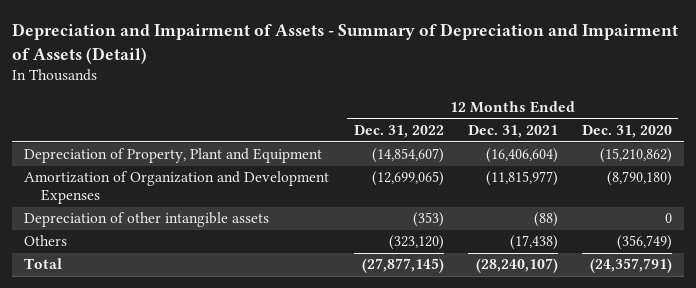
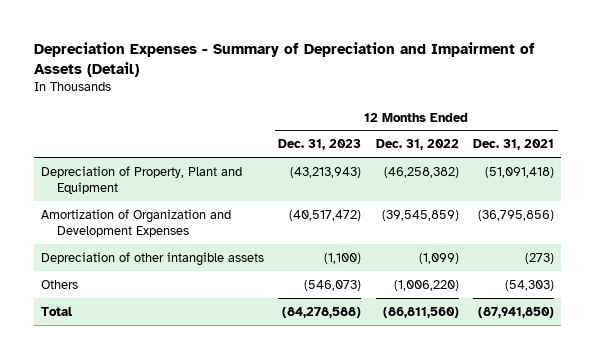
[12,23,679,64] Depreciation and Impairment of Assets - Summary of Depreciation and Impairment of Assets (Detail) -> [34,42,536,77] Depreciation Expenses - Summary of Depreciation and Impairment of Assets (Detail)
[581,125,672,139] Dec. 31, 2020 -> none
none -> [278,139,362,151] Dec. 31, 2023
[371,148,444,164] (14,854,607) -> [383,166,459,178] (46,258,382)
[485,148,558,164] (16,406,604) -> [484,166,554,178] (51,091,418)
[371,171,444,187] (12,699,065) -> [381,209,459,221] (39,545,859)
[485,171,558,187] (11,815,977) -> [477,209,554,221] (36,795,856)
[412,212,444,228] (353) -> [418,252,459,264] (1,099)
[533,212,558,228] (88) -> [524,252,554,264] (273)
[388,235,444,251] (323,120) -> [393,279,459,291] (1,006,220)
[509,235,558,251] (17,438) -> [504,279,554,291] (54,303)
[361,258,444,274] (27,877,145) -> [382,306,459,318] (86,811,560)
[475,258,558,274] (28,240,107) -> [477,306,554,318] (87,941,850)

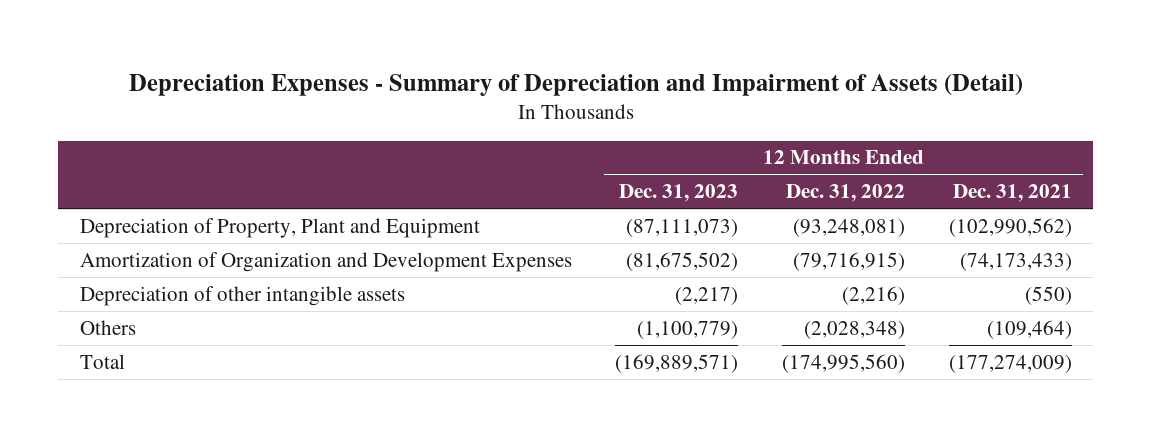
[290,166,362,178] (43,213,943) -> [626,218,739,237] (87,111,073)
[383,166,459,178] (46,258,382) -> [793,218,906,237] (93,248,081)
[484,166,554,178] (51,091,418) -> [948,217,1072,237] (102,990,562)
[289,209,362,221] (40,517,472) -> [626,251,739,271] (81,675,502)
[381,209,459,221] (39,545,859) -> [793,251,906,271] (79,716,915)
[477,209,554,221] (36,795,856) -> [959,252,1072,271] (74,173,433)
[324,252,362,264] (1,100) -> [675,286,739,305] (2,217)
[418,252,459,264] (1,099) -> [842,285,906,305] (2,216)
[524,252,554,264] (273) -> [1024,285,1072,305] (550)
[304,279,362,291] (546,073) -> [637,320,739,339] (1,100,779)
[393,279,459,291] (1,006,220) -> [804,320,906,339] (2,028,348)
[504,279,554,291] (54,303) -> [986,319,1072,339] (109,464)
[282,306,362,318] (84,278,588) -> [615,353,739,373] (169,889,571)
[382,306,459,318] (86,811,560) -> [782,353,906,373] (174,995,560)
[477,306,554,318] (87,941,850) -> [948,354,1072,373] (177,274,009)

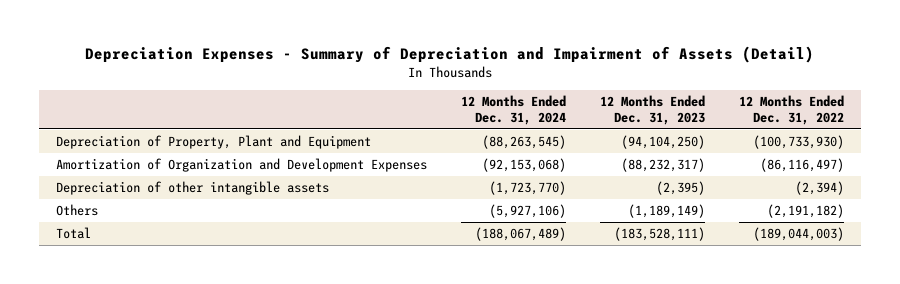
[952,184,1072,203] Dec. 31, 2021 -> none
none -> [461,94,567,126] 12 Months Ended Dec. 31, 2024
[626,218,739,237] (87,111,073) -> [621,134,706,149] (94,104,250)
[793,218,906,237] (93,248,081) -> [753,134,845,149] (100,733,930)
[626,251,739,271] (81,675,502) -> [621,157,706,172] (88,232,317)
[793,251,906,271] (79,716,915) -> [760,157,845,172] (86,116,497)
[675,286,739,305] (2,217) -> [656,180,706,195] (2,395)
[842,285,906,305] (2,216) -> [795,180,845,195] (2,394)
[637,320,739,339] (1,100,779) -> [628,203,706,218] (1,189,149)
[804,320,906,339] (2,028,348) -> [767,203,845,218] (2,191,182)
[615,353,739,373] (169,889,571) -> [614,226,706,241] (183,528,111)
[782,353,906,373] (174,995,560) -> [753,226,845,241] (189,044,003)

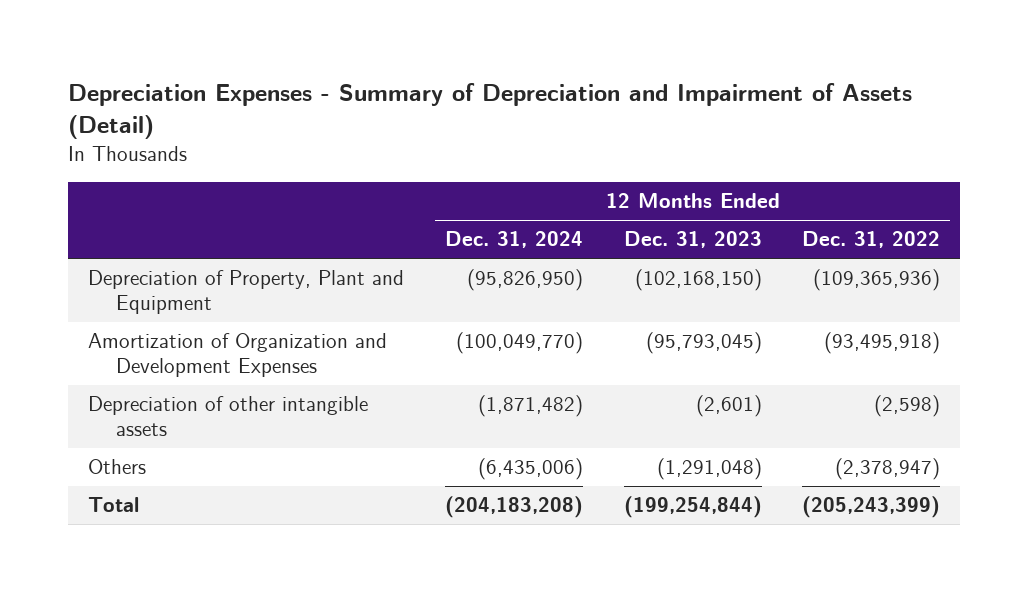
[482,134,567,149] (88,263,545) -> [466,269,583,292] (95,826,950)
[621,134,706,149] (94,104,250) -> [634,269,762,292] (102,168,150)
[753,134,845,149] (100,733,930) -> [813,269,941,292] (109,365,936)
[482,157,567,172] (92,153,068) -> [455,332,583,355] (100,049,770)
[621,157,706,172] (88,232,317) -> [645,332,762,355] (95,793,045)
[760,157,845,172] (86,116,497) -> [824,332,941,355] (93,495,918)
[489,180,567,195] (1,723,770) -> [477,395,583,418] (1,871,482)
[656,180,706,195] (2,395) -> [695,395,762,418] (2,601)
[795,180,845,195] (2,394) -> [874,395,941,418] (2,598)
[489,203,567,218] (5,927,106) -> [477,458,583,481] (6,435,006)
[628,203,706,218] (1,189,149) -> [656,458,762,481] (1,291,048)
[767,203,845,218] (2,191,182) -> [835,458,941,481] (2,378,947)
[475,226,567,241] (188,067,489) -> [444,496,583,519] (204,183,208)
[614,226,706,241] (183,528,111) -> [623,496,762,519] (199,254,844)
[753,226,845,241] (189,044,003) -> [802,496,941,519] (205,243,399)

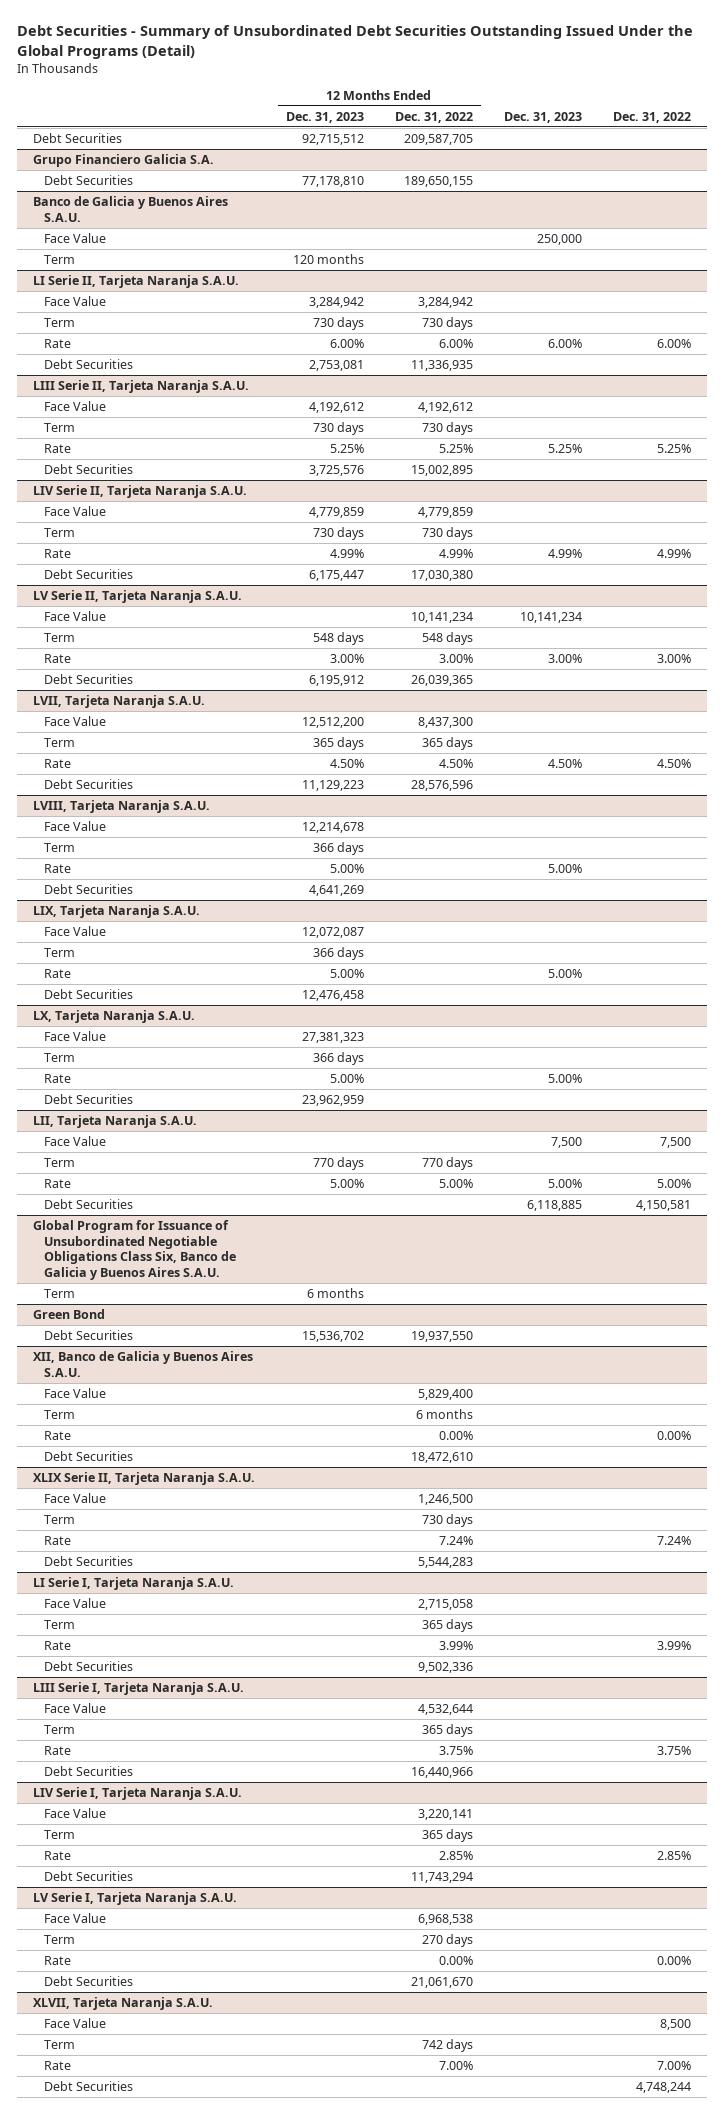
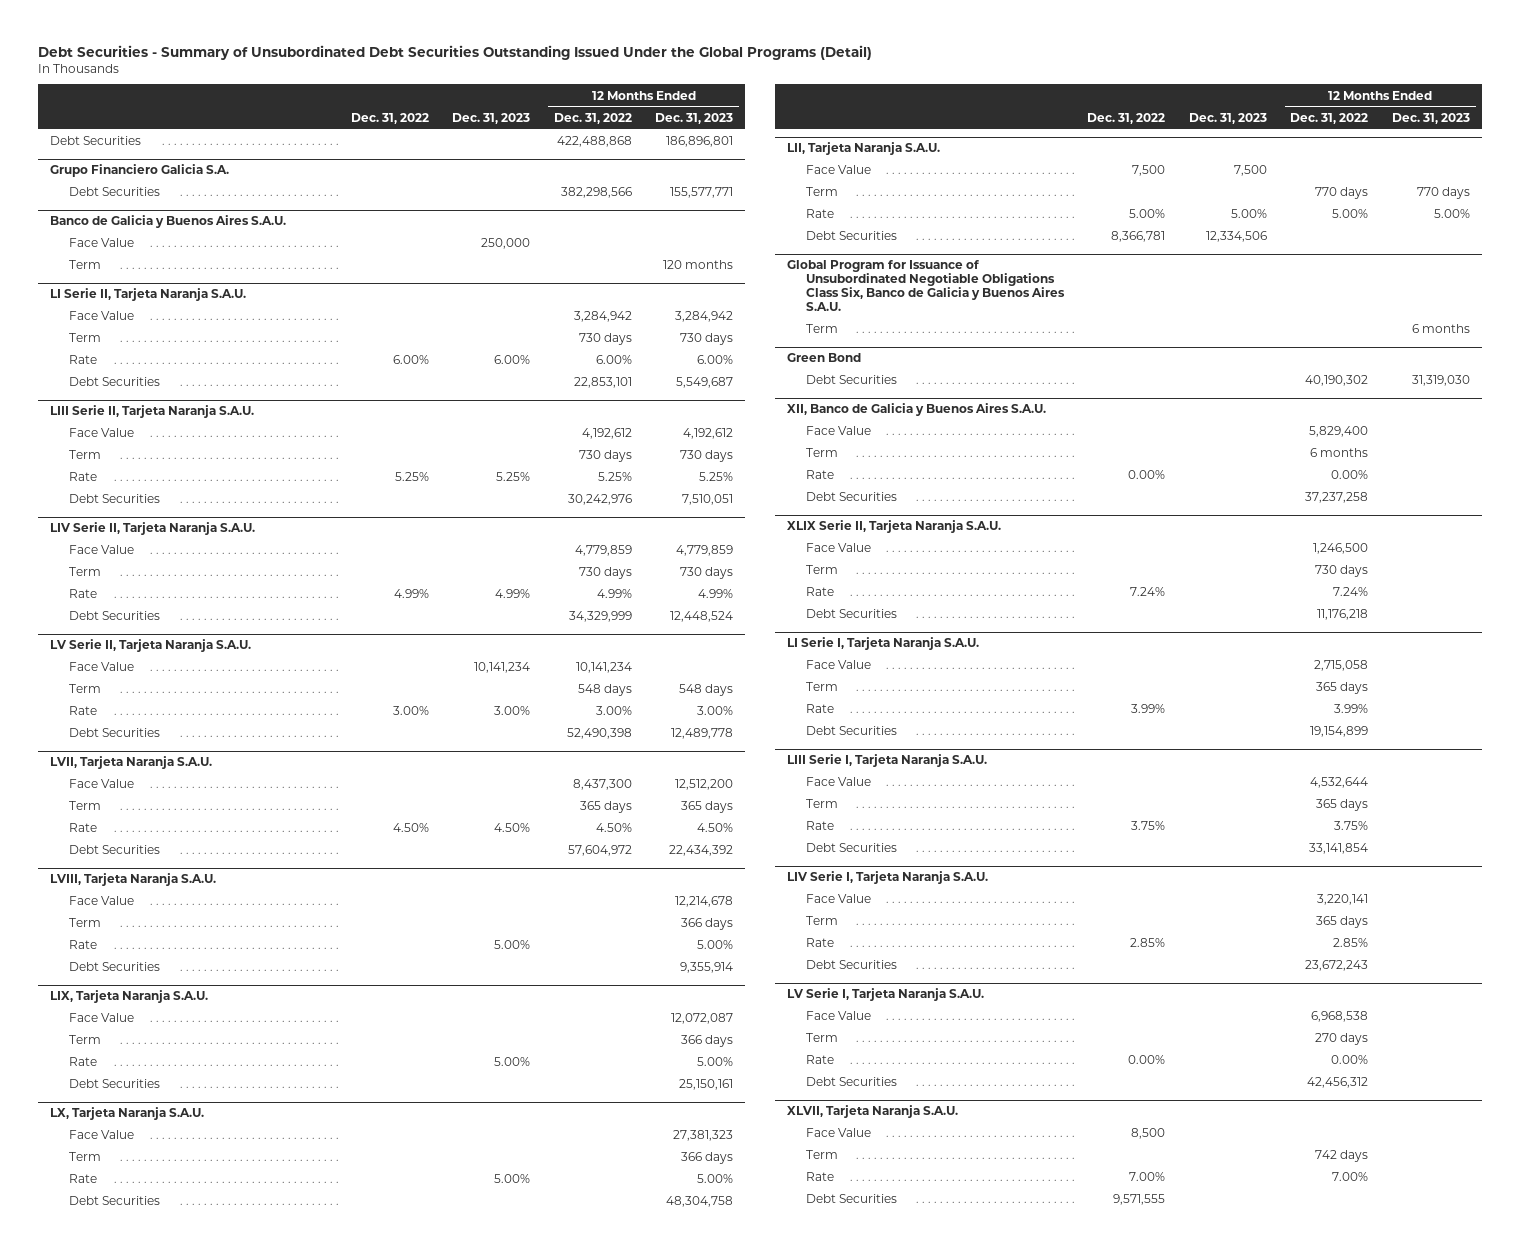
[301,133,364,145] 92,715,512 -> [666,136,734,148] 186,896,801
[403,133,473,145] 209,587,705 -> [556,136,632,148] 422,488,868
[301,175,364,187] 77,178,810 -> [670,187,734,199] 155,577,771
[403,175,473,187] 189,650,155 -> [560,187,632,199] 382,298,566
[308,359,364,371] 2,753,081 -> [676,377,734,389] 5,549,687
[410,359,473,371] 11,336,935 -> [573,377,632,389] 22,853,101
[308,464,364,476] 3,725,576 -> [682,494,734,506] 7,510,051
[410,464,473,476] 15,002,895 -> [567,494,632,506] 30,242,976
[308,569,364,581] 6,175,447 -> [670,611,734,623] 12,448,524
[410,569,473,581] 17,030,380 -> [568,611,632,623] 34,329,999
[308,674,364,686] 6,195,912 -> [671,728,734,740] 12,489,778
[410,674,473,686] 26,039,365 -> [566,728,632,740] 52,490,398
[301,779,364,791] 11,129,223 -> [669,845,734,857] 22,434,392
[410,779,473,791] 28,576,596 -> [567,845,632,857] 57,604,972
[308,884,364,896] 4,641,269 -> [680,962,734,974] 9,355,914
[301,989,364,1001] 12,476,458 -> [679,1079,734,1091] 25,150,161
[301,1094,364,1106] 23,962,959 -> [666,1196,734,1208] 48,304,758
[526,1199,582,1211] 6,118,885 -> [1205,231,1267,243] 12,334,506
[636,1199,692,1211] 4,150,581 -> [1111,231,1166,243] 8,366,781
[301,1330,364,1342] 15,536,702 -> [1412,375,1471,387] 31,319,030
[410,1330,473,1342] 19,937,550 -> [1305,375,1369,387] 40,190,302
[410,1451,473,1463] 18,472,610 -> [1305,492,1369,504] 37,237,258
[417,1556,473,1568] 5,544,283 -> [1317,609,1369,621] 11,176,218
[417,1661,473,1673] 9,502,336 -> [1310,726,1369,738] 19,154,899
[410,1766,473,1778] 16,440,966 -> [1309,843,1369,855] 33,141,854
[410,1871,473,1883] 11,743,294 -> [1305,960,1369,972] 23,672,243
[410,1976,473,1988] 21,061,670 -> [1307,1077,1369,1089] 42,456,312
[636,2081,692,2093] 4,748,244 -> [1113,1194,1166,1206] 9,571,555

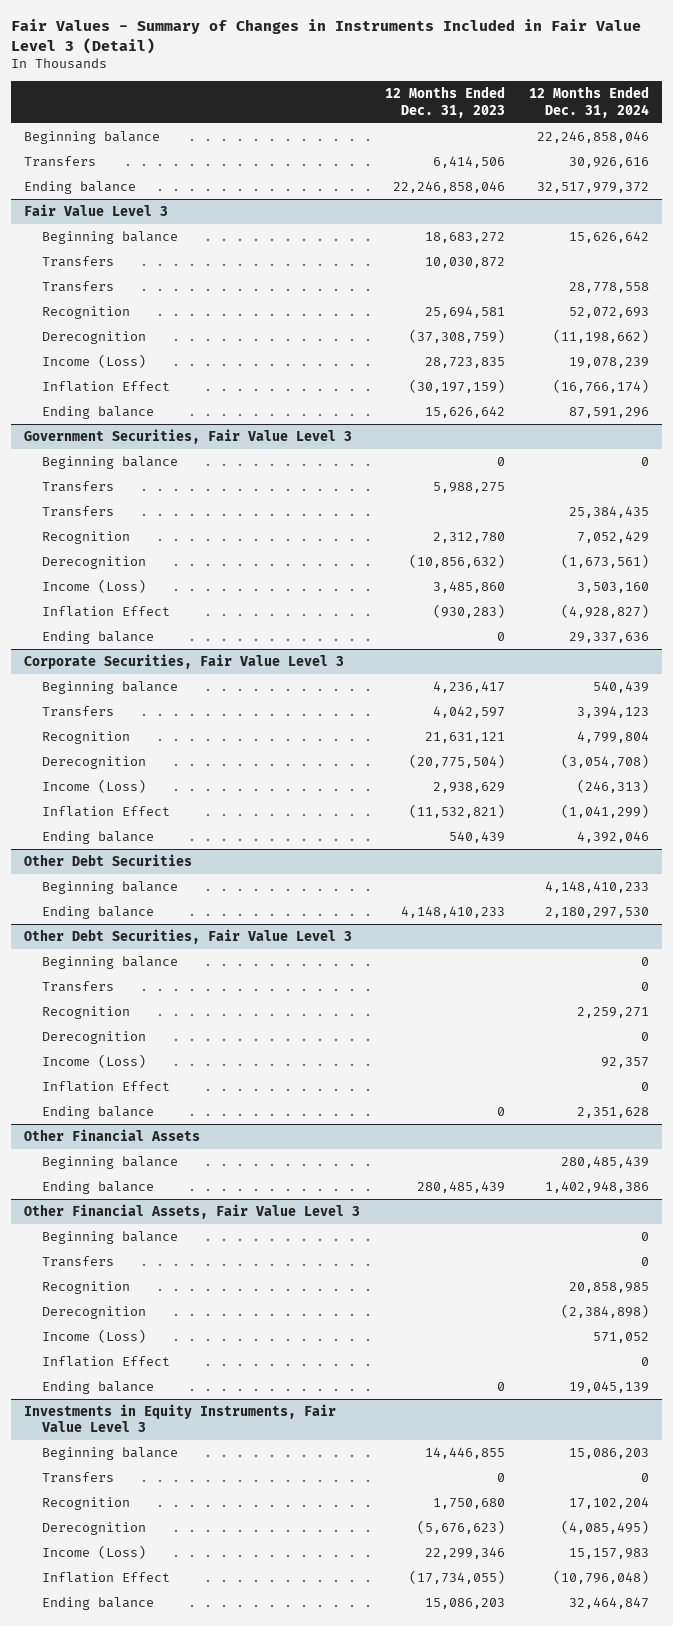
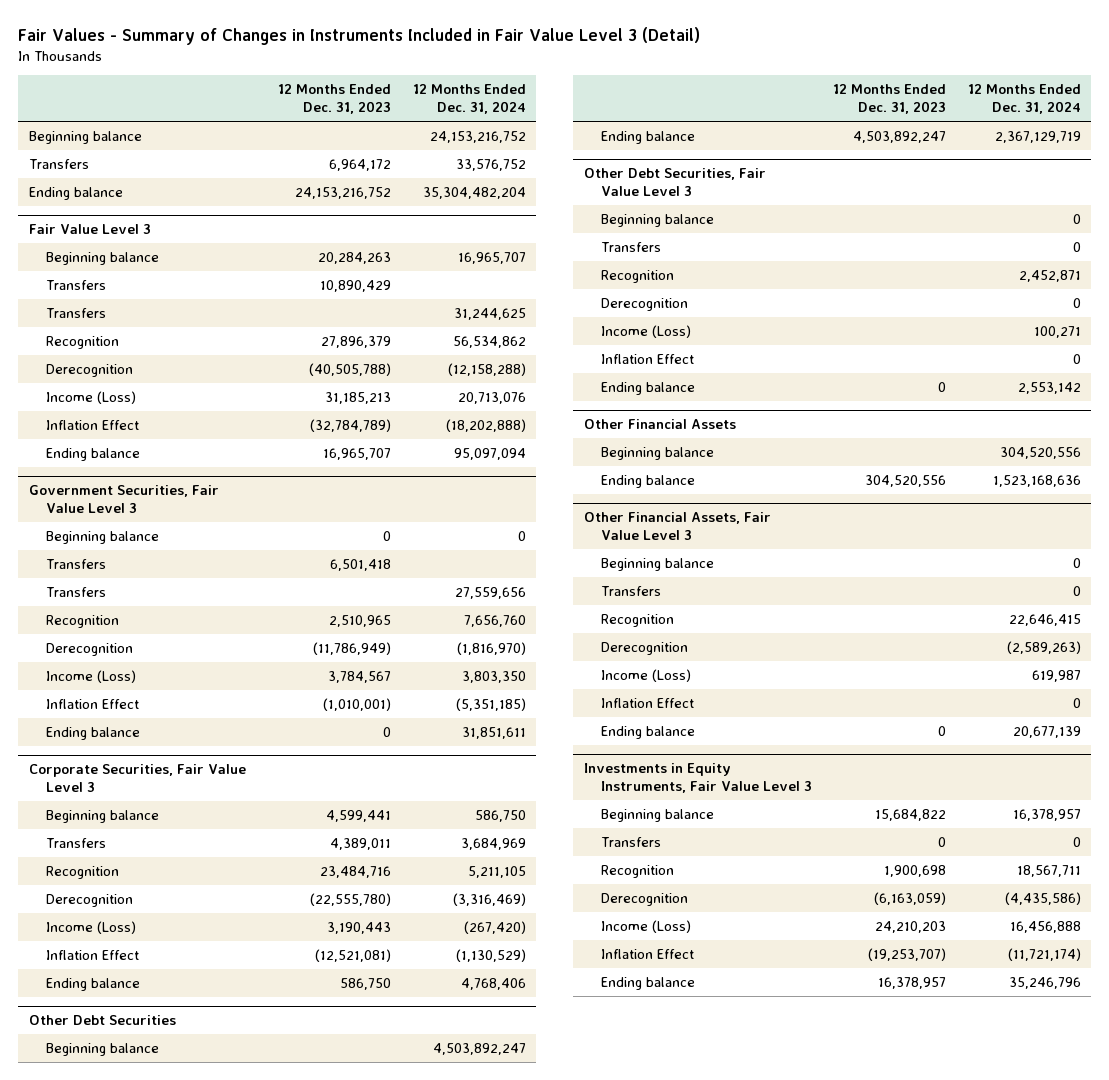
[537,130,650,143] 22,246,858,046 -> [429,130,526,143] 24,153,216,752
[432,155,505,168] 6,414,506 -> [329,158,392,171] 6,964,172
[569,156,650,168] 30,926,616 -> [455,158,526,171] 33,576,752
[392,180,505,193] 22,246,858,046 -> [295,186,392,199] 24,153,216,752
[537,181,650,193] 32,517,979,372 -> [422,186,526,199] 35,304,482,204
[424,231,505,243] 18,683,272 -> [318,251,392,264] 20,284,263
[569,230,650,243] 15,626,642 -> [457,251,526,264] 16,965,707
[424,256,505,268] 10,030,872 -> [320,279,392,292] 10,890,429
[569,281,650,293] 28,778,558 -> [453,307,526,320] 31,244,625
[424,305,505,318] 25,694,581 -> [321,335,392,348] 27,896,379
[569,306,650,318] 52,072,693 -> [452,335,526,348] 56,534,862
[408,328,505,343] (37,308,759) -> [309,362,392,376] (40,505,788)
[553,328,650,343] (11,198,662) -> [447,362,526,376] (12,158,288)
[424,356,505,368] 28,723,835 -> [325,391,392,404] 31,185,213
[569,356,650,368] 19,078,239 -> [457,391,526,404] 20,713,076
[408,378,505,393] (30,197,159) -> [310,418,392,432] (32,784,789)
[553,378,650,393] (16,766,174) -> [445,418,526,432] (18,202,888)
[424,405,505,418] 15,626,642 -> [323,447,392,460] 16,965,707
[569,406,650,418] 87,591,296 -> [453,447,526,460] 95,097,094
[432,481,505,493] 5,988,275 -> [330,558,392,571] 6,501,418
[569,505,650,518] 25,384,435 -> [454,586,526,599] 27,559,656
[432,531,505,543] 2,312,780 -> [329,614,392,627] 2,510,965
[577,530,650,543] 7,052,429 -> [463,614,526,627] 7,656,760
[408,553,505,568] (10,856,632) -> [313,641,392,655] (11,786,949)
[561,553,650,568] (1,673,561) -> [456,641,526,655] (1,816,970)
[432,580,505,593] 3,485,860 -> [328,670,392,683] 3,784,567
[577,581,650,593] 3,503,160 -> [461,670,526,683] 3,803,350
[432,603,505,618] (930,283) -> [323,697,392,711] (1,010,001)
[561,603,650,618] (4,928,827) -> [455,697,526,711] (5,351,185)
[569,631,650,643] 29,337,636 -> [461,726,526,739] 31,851,611
[432,680,505,693] 4,236,417 -> [326,809,392,822] 4,599,441
[593,680,650,693] 540,439 -> [474,809,526,822] 586,750
[432,705,505,718] 4,042,597 -> [330,837,392,850] 4,389,011
[577,705,650,718] 3,394,123 -> [460,837,526,850] 3,684,969
[424,731,505,743] 21,631,121 -> [320,865,392,878] 23,484,716
[577,730,650,743] 4,799,804 -> [467,865,526,878] 5,211,105
[408,753,505,768] (20,775,504) -> [310,892,392,906] (22,555,780)
[561,753,650,768] (3,054,708) -> [452,892,526,906] (3,316,469)
[432,781,505,793] 2,938,629 -> [327,921,392,934] 3,190,443
[577,778,650,793] (246,313) -> [463,920,526,934] (267,420)
[408,803,505,818] (11,532,821) -> [315,948,392,962] (12,521,081)
[561,803,650,818] (1,041,299) -> [455,948,526,962] (1,130,529)
[448,830,505,843] 540,439 -> [340,977,392,990] 586,750
[577,830,650,843] 4,392,046 -> [460,977,526,990] 4,768,406
[545,880,650,893] 4,148,410,233 -> [432,1042,526,1055] 4,503,892,247
[400,905,505,918] 4,148,410,233 -> [853,130,947,143] 4,503,892,247
[545,906,650,918] 2,180,297,530 -> [994,130,1081,143] 2,367,129,719
[577,1006,650,1018] 2,259,271 -> [1018,269,1081,282] 2,452,871
[601,1056,650,1068] 92,357 -> [1033,325,1081,338] 100,271
[577,1106,650,1118] 2,351,628 -> [1017,381,1081,394] 2,553,142
[561,1155,650,1168] 280,485,439 -> [999,446,1081,459] 304,520,556
[416,1180,505,1193] 280,485,439 -> [865,474,947,487] 304,520,556
[545,1180,650,1193] 1,402,948,386 -> [992,474,1081,487] 1,523,168,636
[569,1281,650,1293] 20,858,985 -> [1008,613,1081,626] 22,646,415
[561,1303,650,1318] (2,384,898) -> [1006,640,1081,654] (2,589,263)
[593,1331,650,1343] 571,052 -> [1031,669,1081,682] 619,987
[569,1380,650,1393] 19,045,139 -> [1012,725,1081,738] 20,677,139
[424,1446,505,1459] 14,446,855 -> [875,808,947,821] 15,684,822
[569,1447,650,1459] 15,086,203 -> [1012,808,1081,821] 16,378,957
[432,1497,505,1509] 1,750,680 -> [884,864,947,877] 1,900,698
[569,1496,650,1509] 17,102,204 -> [1016,864,1081,877] 18,567,711
[416,1519,505,1534] (5,676,623) -> [874,891,947,905] (6,163,059)
[561,1519,650,1534] (4,085,495) -> [1004,891,1081,905] (4,435,586)
[424,1546,505,1559] 22,299,346 -> [875,920,947,933] 24,210,203
[569,1547,650,1559] 15,157,983 -> [1009,920,1081,933] 16,456,888
[408,1569,505,1584] (17,734,055) -> [868,947,947,961] (19,253,707)
[553,1569,650,1584] (10,796,048) -> [1007,947,1081,961] (11,721,174)
[424,1597,505,1609] 15,086,203 -> [878,976,947,989] 16,378,957
[569,1596,650,1609] 32,464,847 -> [1008,976,1081,989] 35,246,796

